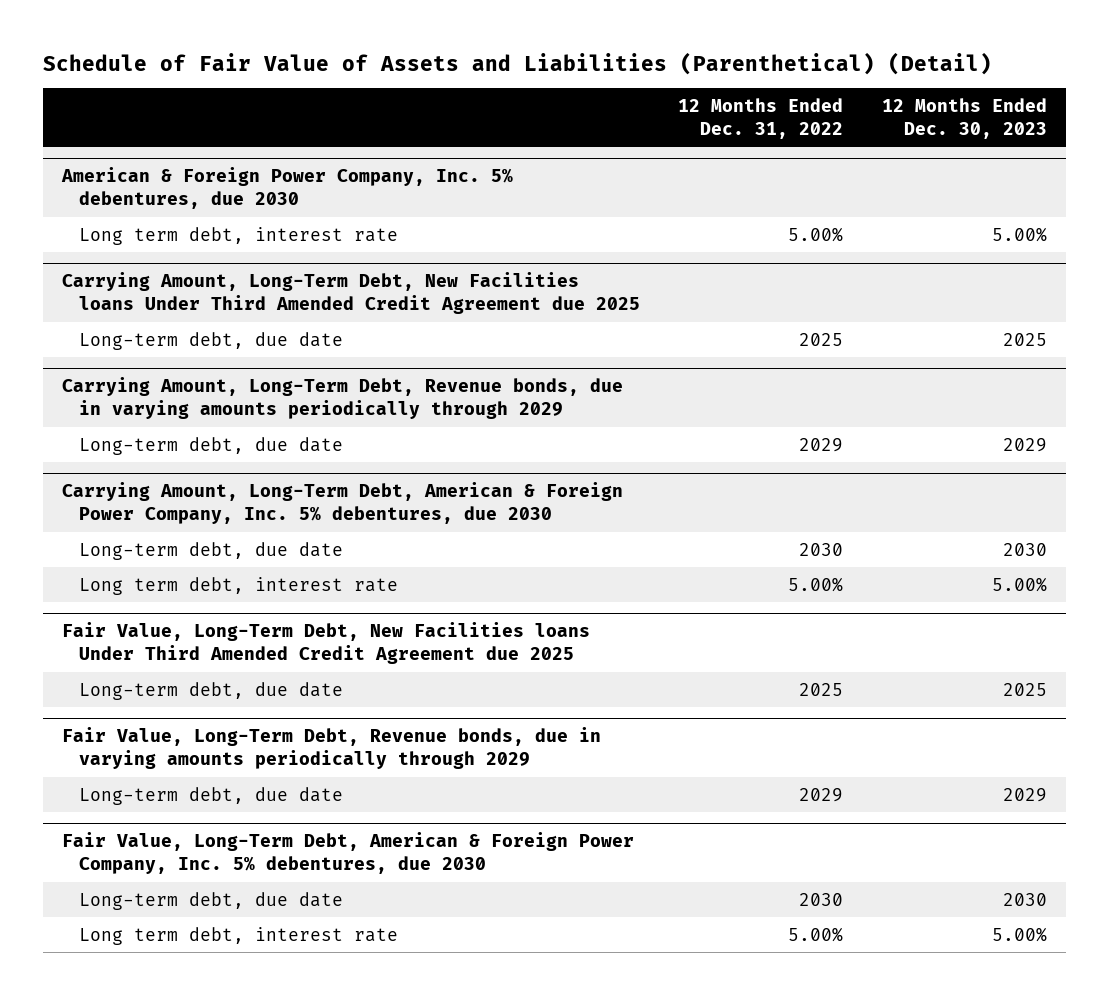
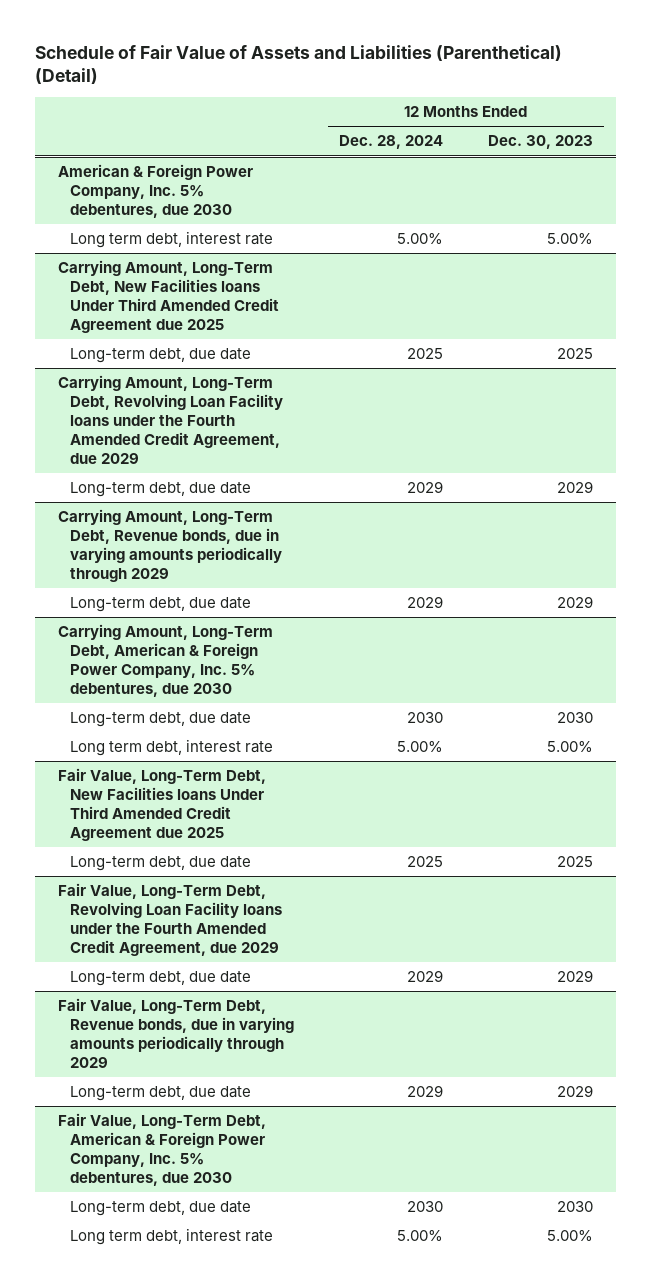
[678,97,844,139] 12 Months Ended Dec. 31, 2022 -> none
none -> [338,135,443,150] Dec. 28, 2024
none -> [57,375,283,465] Carrying Amount, Long-Term Debt, Revolving Loan Facility loans under the Fourth Amended Credit Agreement, due 2029
none -> [69,482,251,498] Long-term debt, due date
none -> [57,883,282,957] Fair Value, Long-Term Debt, Revolving Loan Facility loans under the Fourth Amended Credit Agreement, due 2029
none -> [69,971,251,987] Long-term debt, due date

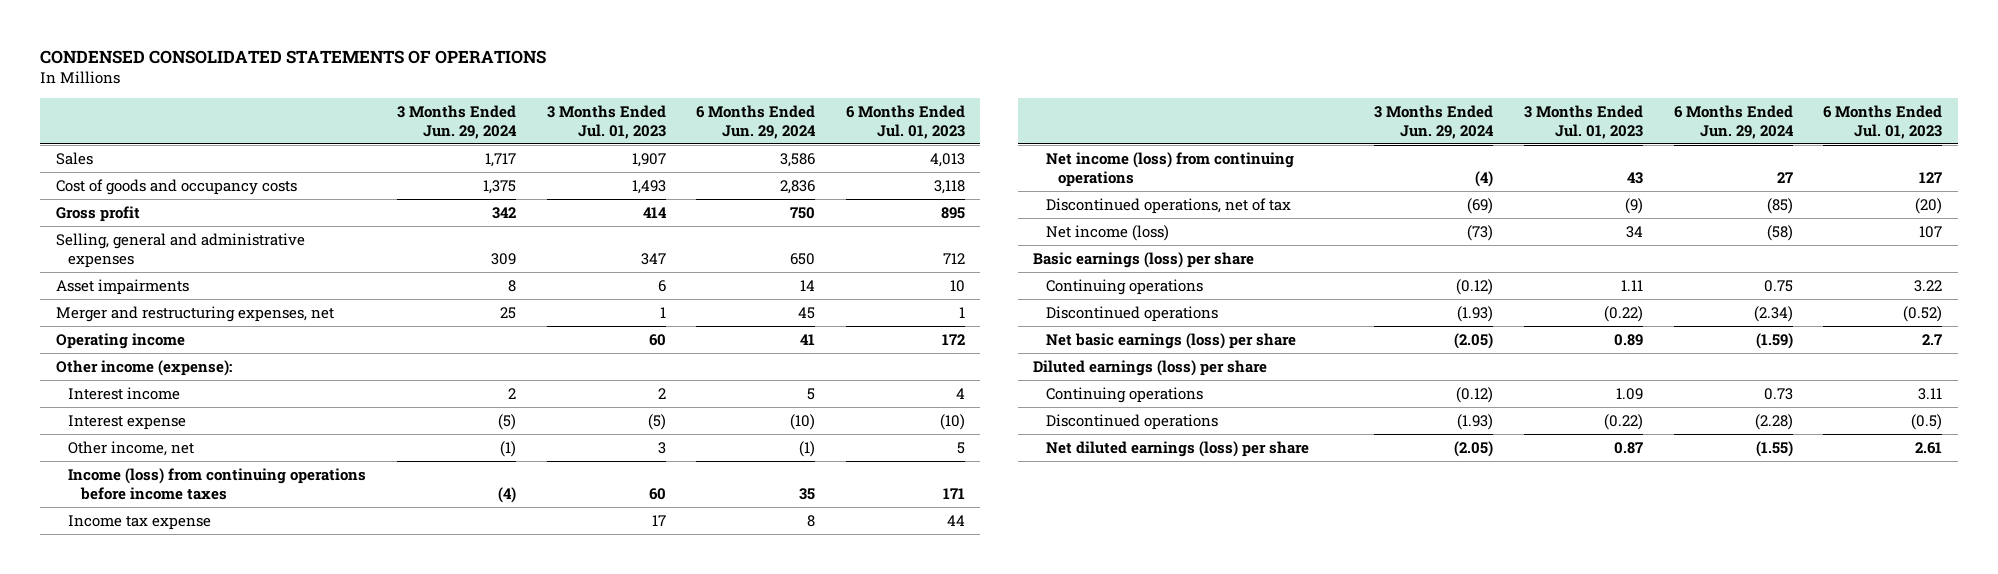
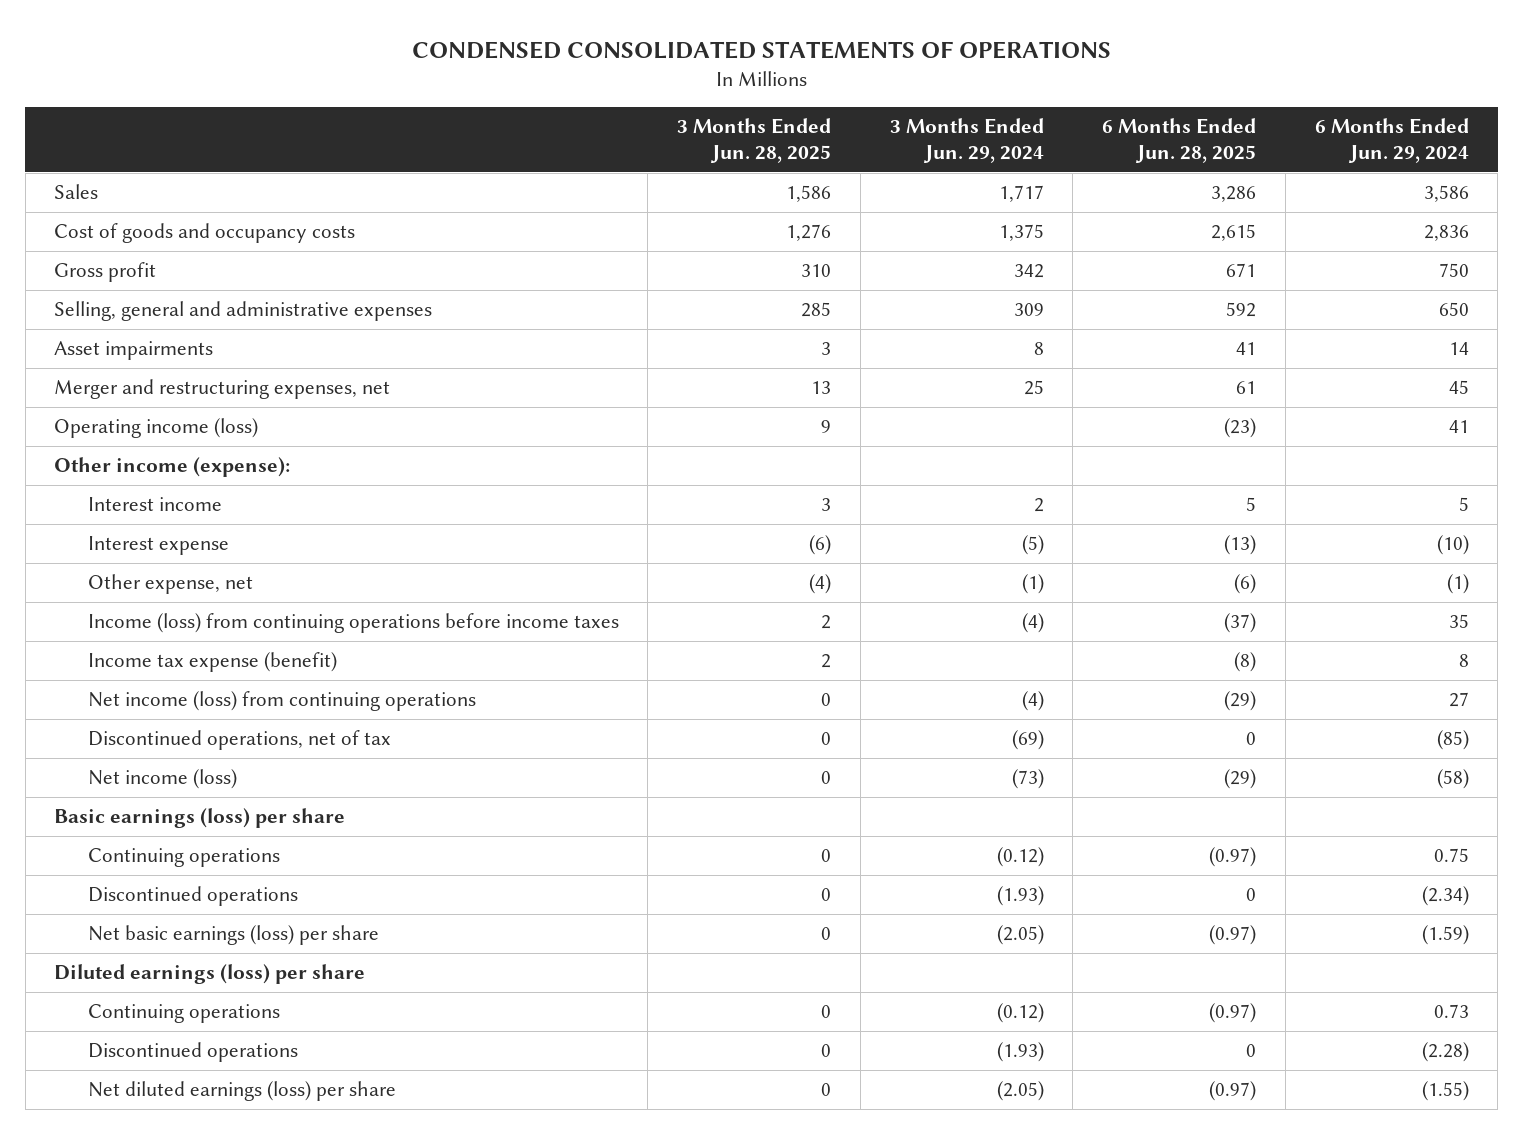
[546,105,666,139] 3 Months Ended Jul. 01, 2023 -> none
[846,105,966,139] 6 Months Ended Jul. 01, 2023 -> none
none -> [677,118,832,163] 3 Months Ended Jun. 28, 2025
none -> [1102,118,1257,163] 6 Months Ended Jun. 28, 2025
[55,332,185,349] Operating income -> [54,418,259,439] Operating income (loss)
[68,440,195,456] Other income, net -> [87,574,253,595] Other expense, net
[68,514,212,530] Income tax expense -> [87,652,337,673] Income tax expense (benefit)

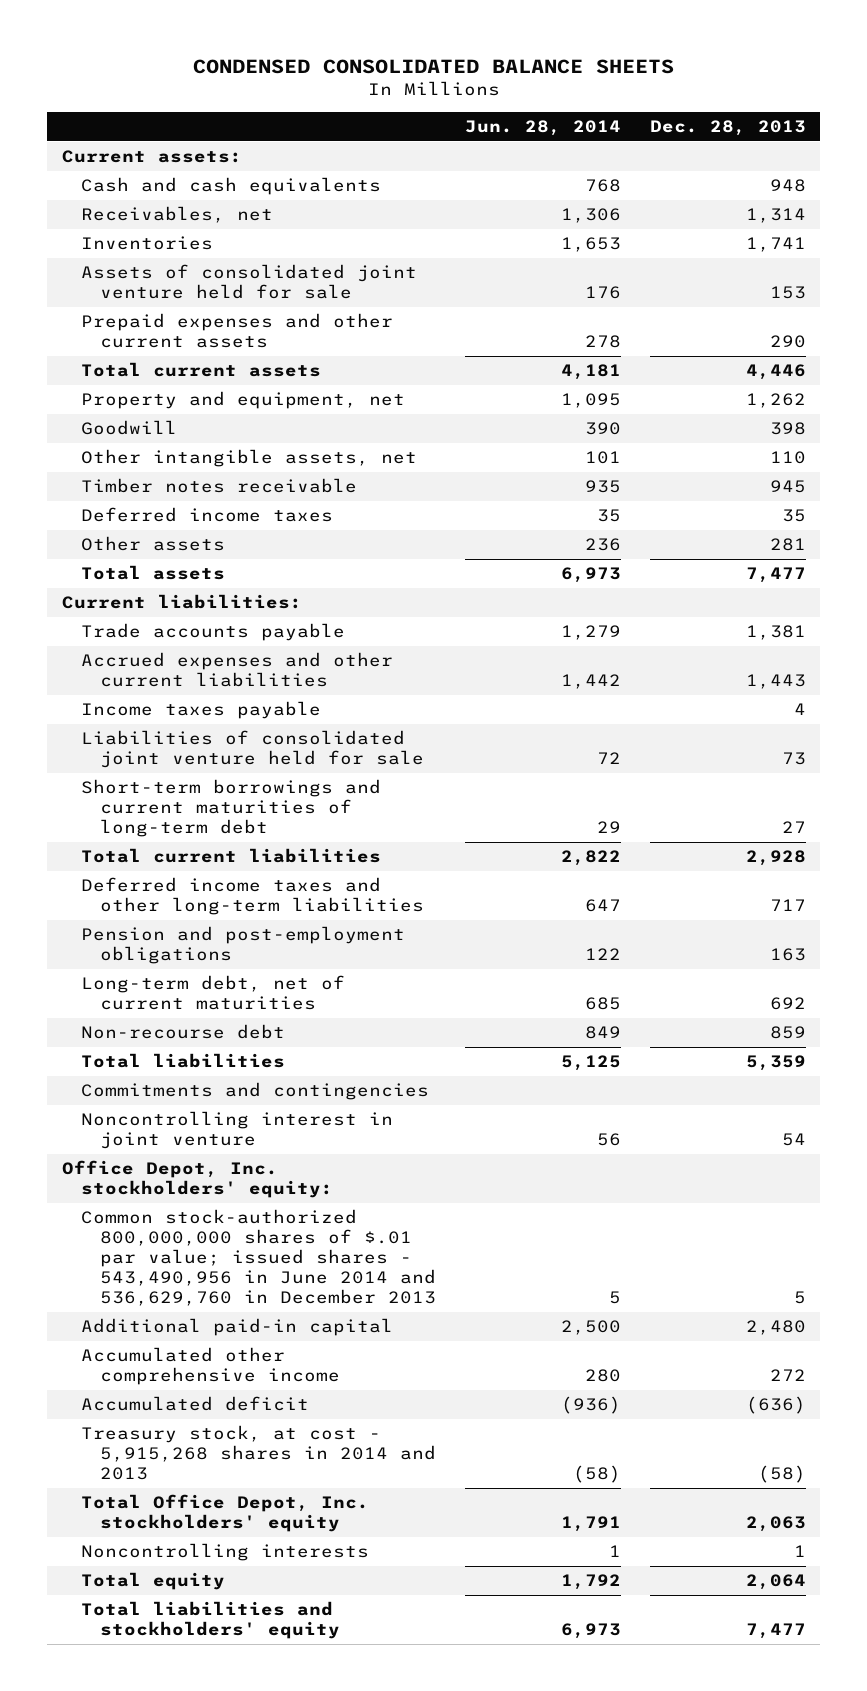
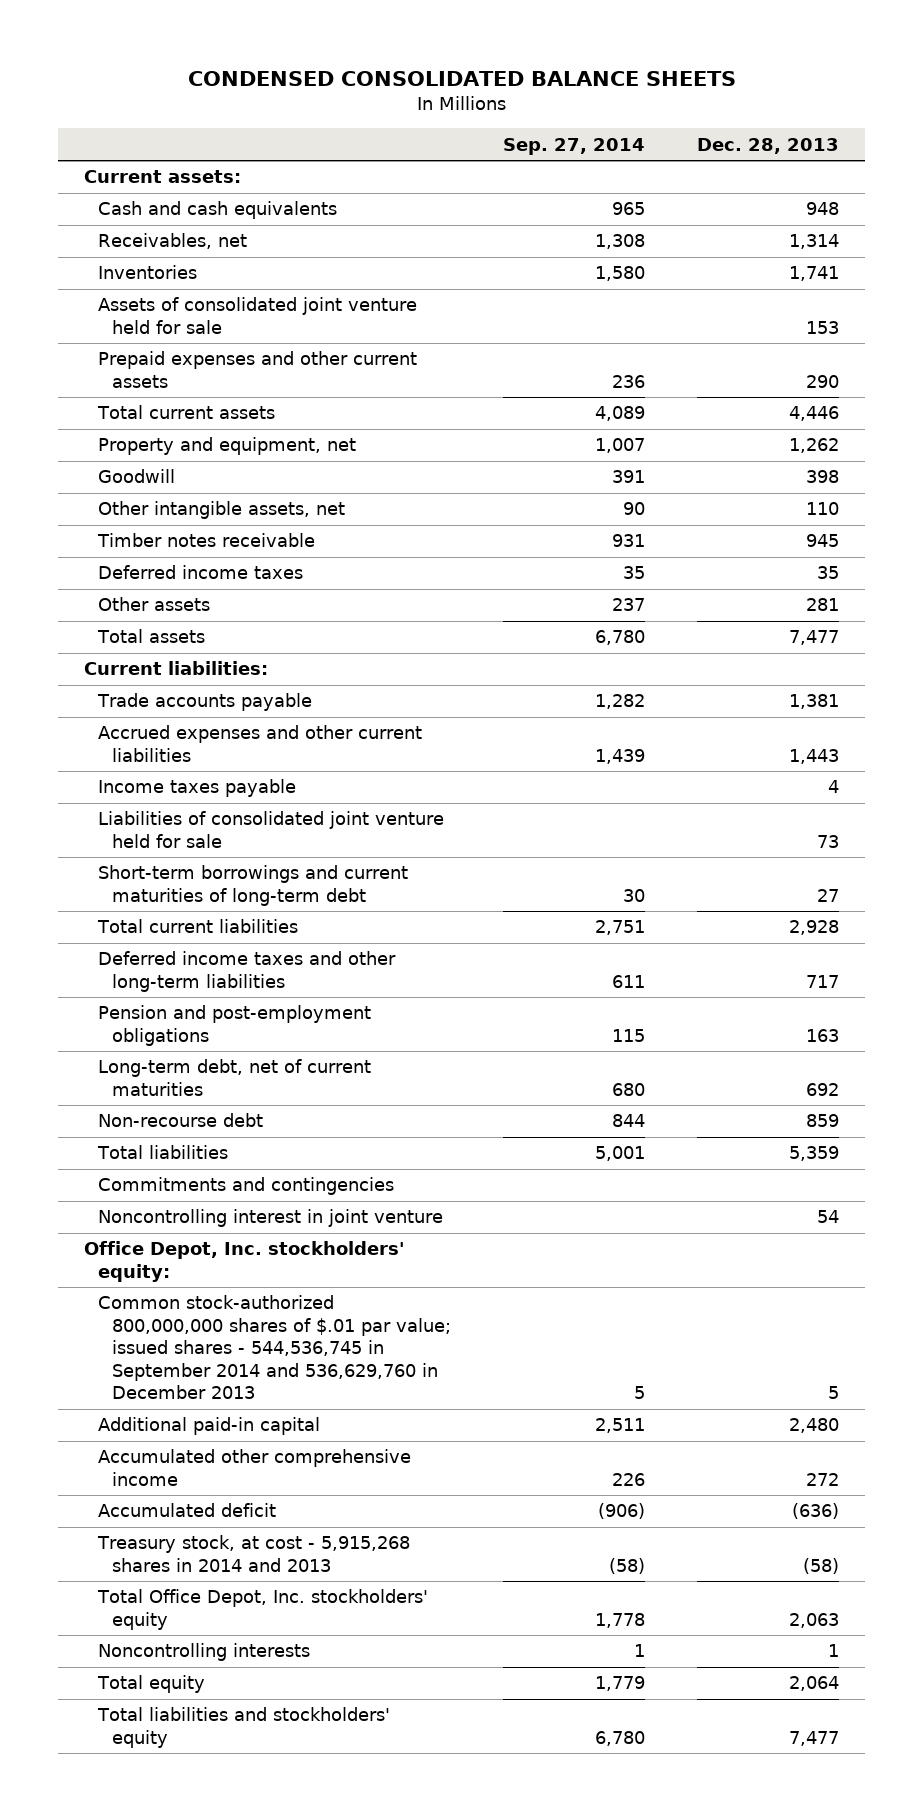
[464,119,621,136] Jun. 28, 2014 -> none
none -> [503,137,646,155] Sep. 27, 2014
[80,1209,436,1307] Common stock-authorized 800,000,000 shares of $.01 par value; issued shares - 543,490,956 in June 2014 and 536,629,760 in December 2013 -> [98,1295,451,1400] Common stock-authorized 800,000,000 shares of $.01 par value; issued shares - 544,536,745 in September 2014 and 536,629,760 in December 2013

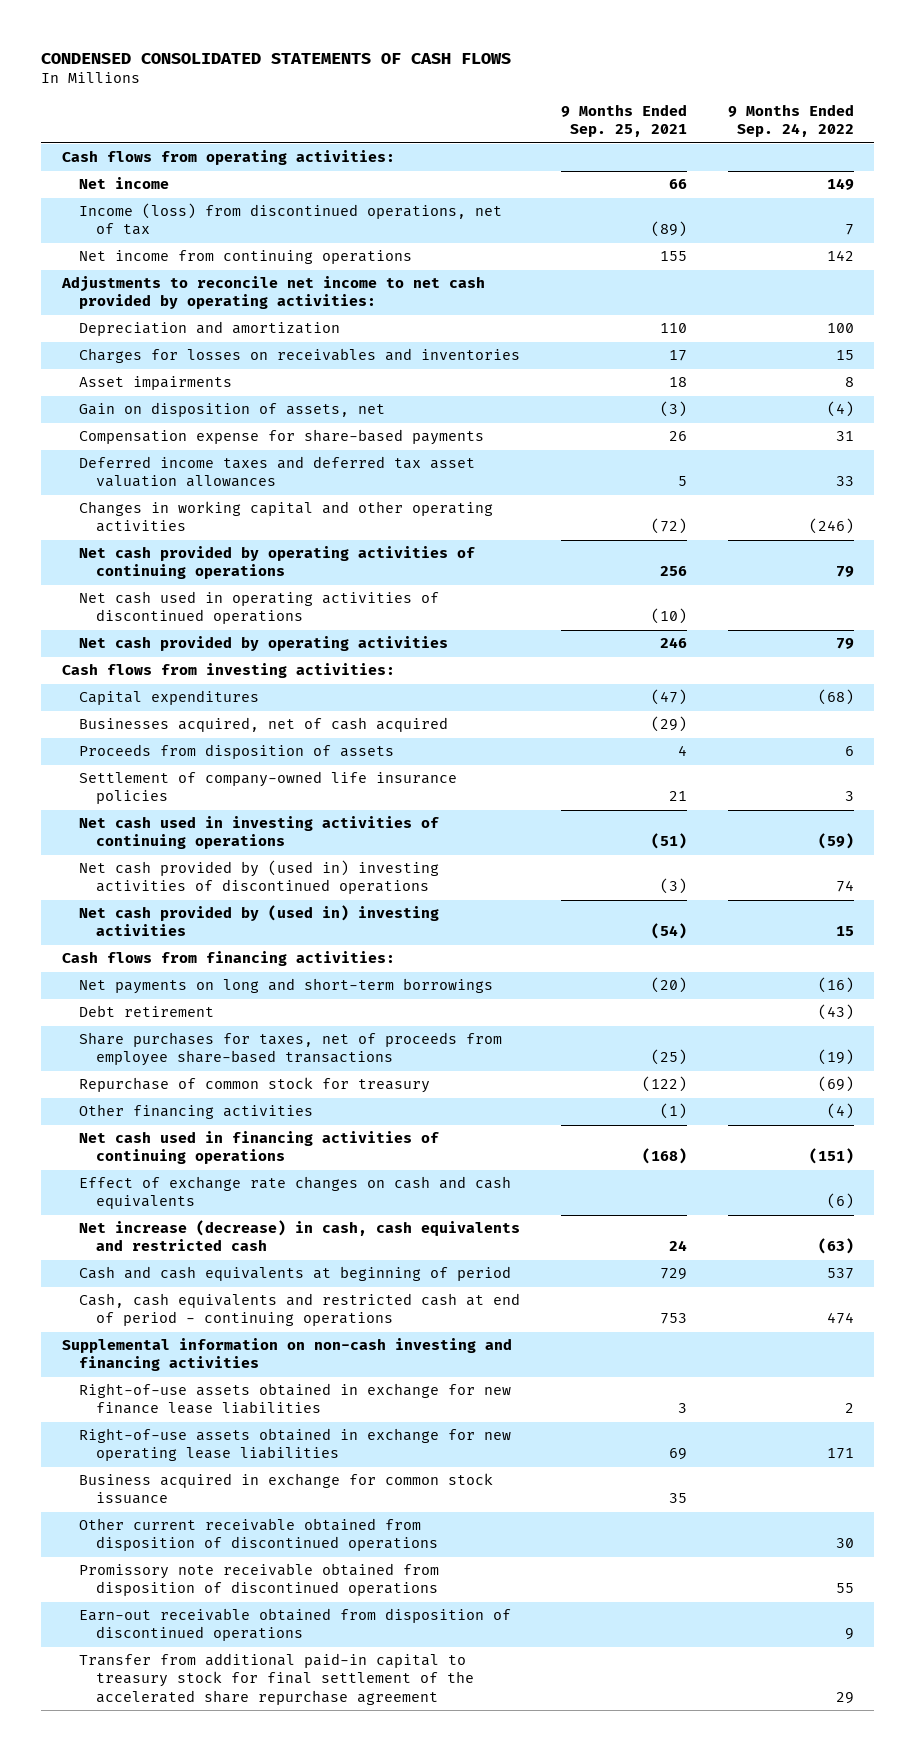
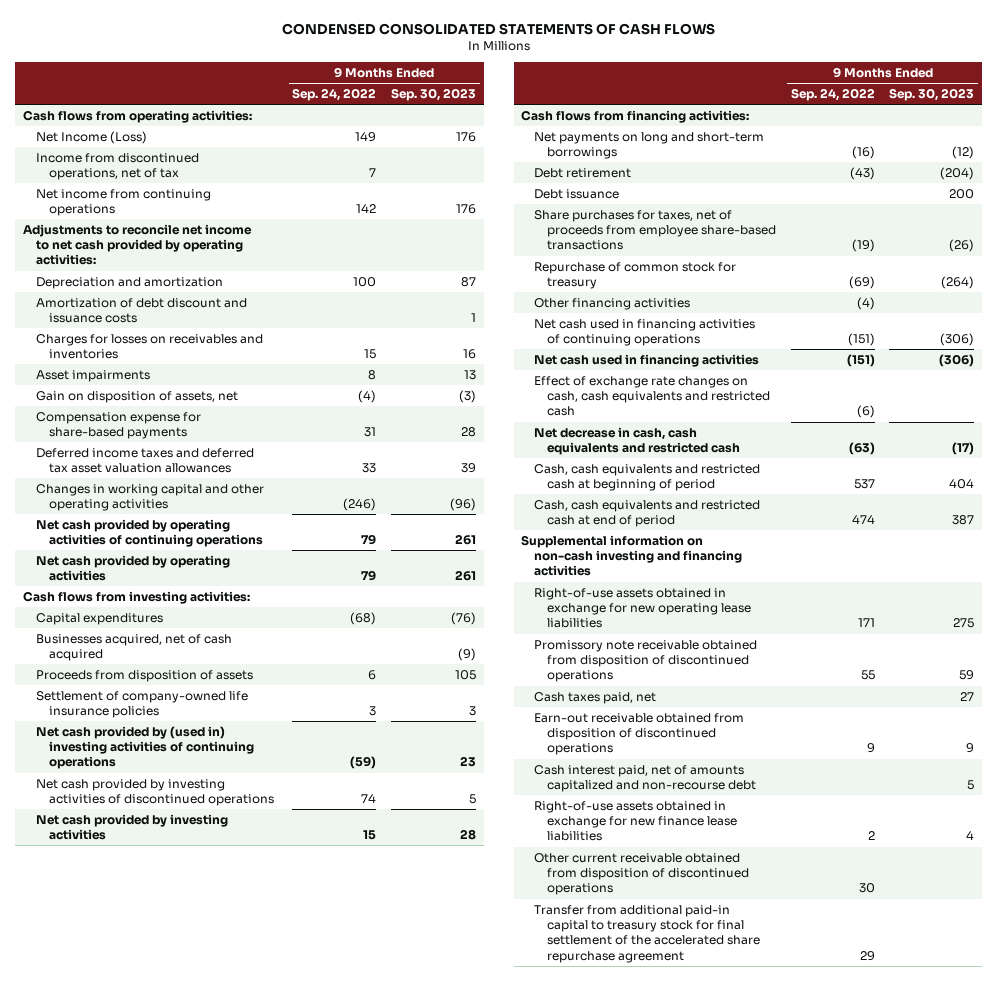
[560,104,687,138] 9 Months Ended Sep. 25, 2021 -> none
none -> [391,87,477,101] Sep. 30, 2023
[78,177,169,190] Net income -> [35,130,147,144] Net Income (Loss)
[78,203,502,236] Income (loss) from discontinued operations, net of tax -> [35,152,199,181] Income from discontinued operations, net of tax
none -> [35,297,247,324] Amortization of debt discount and issuance costs
[78,591,439,625] Net cash used in operating activities of discontinued operations -> none
[78,816,439,850] Net cash used in investing activities of continuing operations -> [35,725,254,770] Net cash provided by (used in) investing activities of continuing operations
[78,860,439,895] Net cash provided by (used in) investing activities of discontinued operations -> [35,778,274,807] Net cash provided by investing activities of discontinued operations
[78,905,439,937] Net cash provided by (used in) investing activities -> [35,813,228,841] Net cash provided by investing activities
none -> [533,188,619,199] Debt issuance
none -> [533,353,759,367] Net cash used in financing activities
[78,1176,511,1210] Effect of exchange rate changes on cash and cash equivalents -> [533,375,770,417] Effect of exchange rate changes on cash, cash equivalents and restricted cash
[78,1220,520,1252] Net increase (decrease) in cash, cash equivalents and restricted cash -> [533,426,740,456] Net decrease in cash, cash equivalents and restricted cash
[78,1266,511,1282] Cash and cash equivalents at beginning of period -> [533,463,760,492] Cash, cash equivalents and restricted cash at beginning of period
[78,1293,520,1327] Cash, cash equivalents and restricted cash at end of period - continuing operations -> [533,499,760,528] Cash, cash equivalents and restricted cash at end of period
[78,1473,493,1505] Business acquired in exchange for common stock issuance -> none
none -> [533,691,656,704] Cash taxes paid, net
none -> [533,764,756,793] Cash interest paid, net of amounts capitalized and non-recourse debt
[78,1383,511,1415] Right-of-use assets obtained in exchange for new finance lease liabilities -> [533,800,737,842] Right-of-use assets obtained in exchange for new finance lease liabilities
[78,1518,439,1552] Other current receivable obtained from disposition of discontinued operations -> [533,852,749,896] Other current receivable obtained from disposition of discontinued operations

